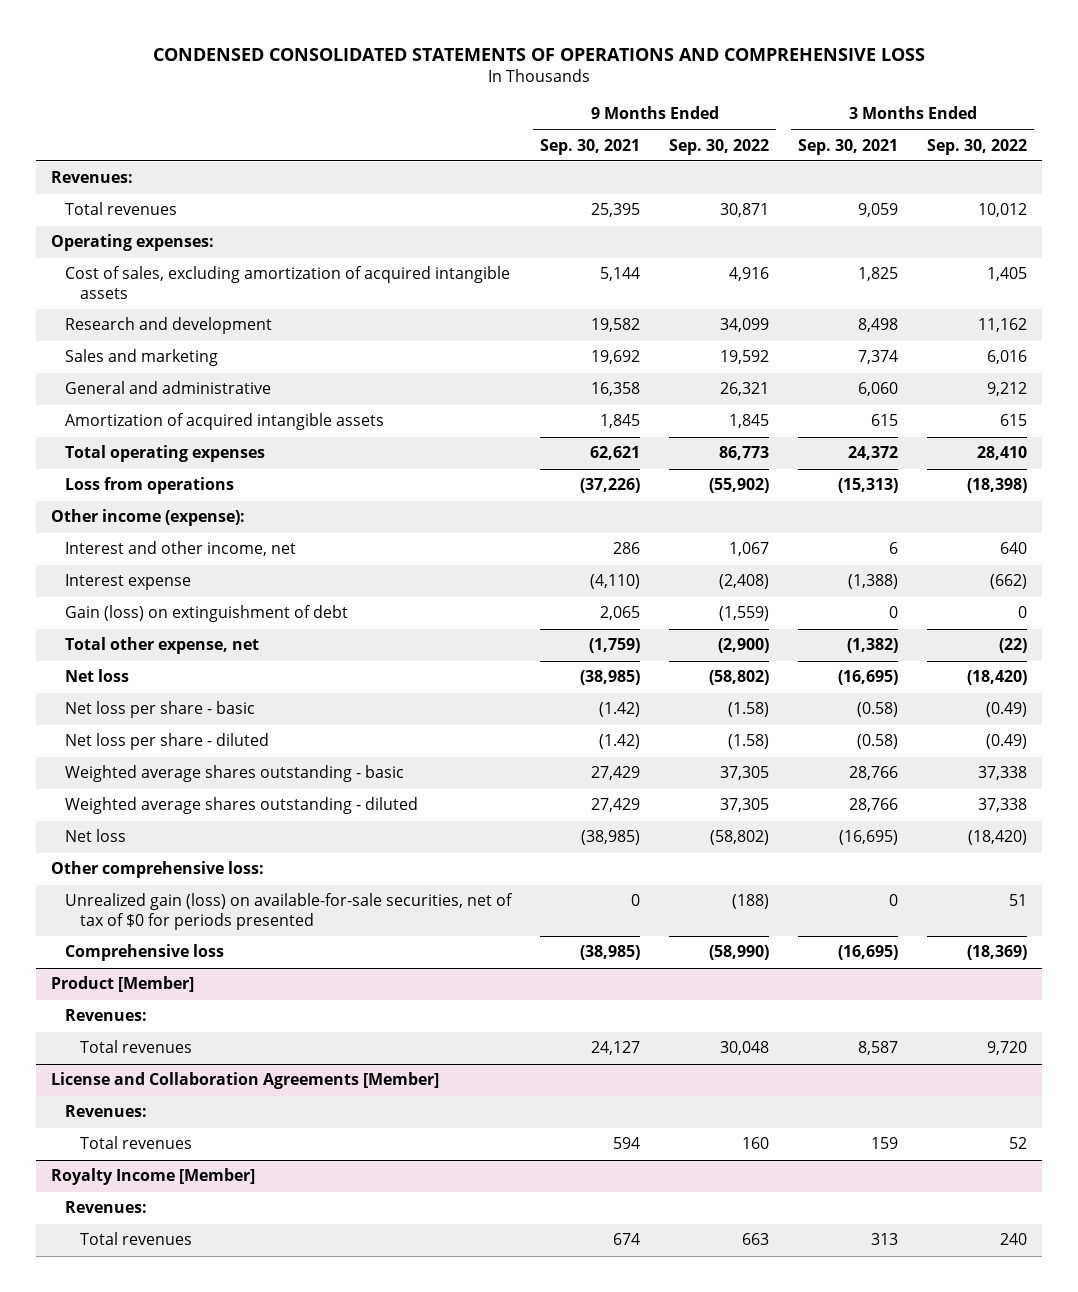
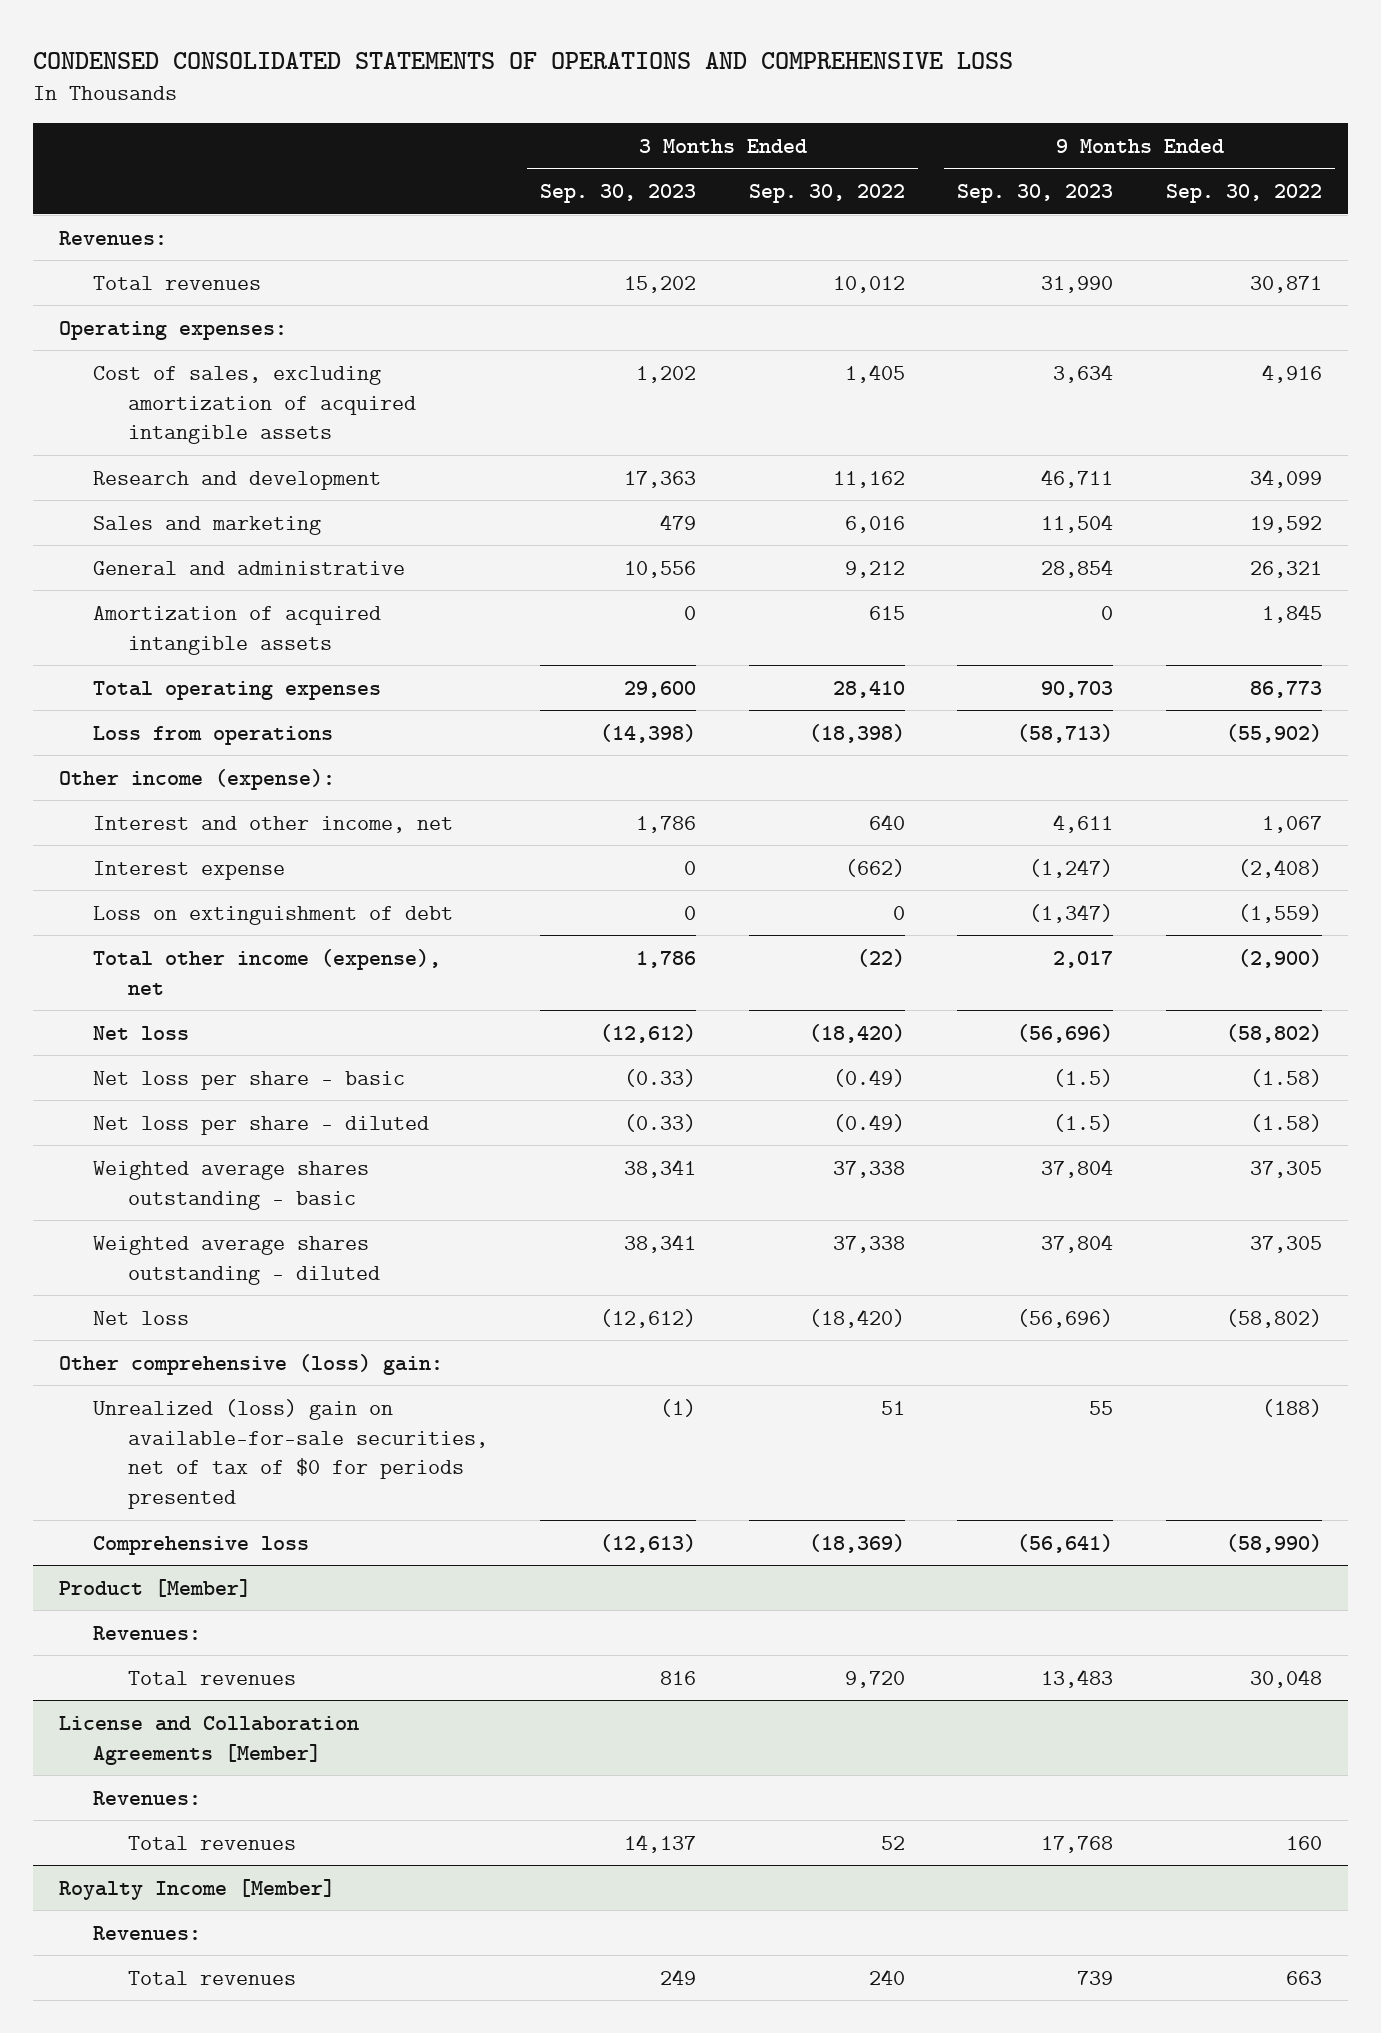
[540,138,641,155] Sep. 30, 2021 -> none
[798,138,899,155] Sep. 30, 2021 -> none
none -> [540,184,697,204] Sep. 30, 2023
none -> [957,184,1114,204] Sep. 30, 2023
[65,605,349,623] Gain (loss) on extinguishment of debt -> [93,905,454,925] Loss on extinguishment of debt
[65,637,260,655] Total other expense, net -> [93,948,442,995] Total other income (expense), net
[50,861,264,879] Other comprehensive loss: -> [58,1353,443,1375] Other comprehensive (loss) gain:
[65,893,514,931] Unrealized gain (loss) on available-for-sale securities, net of tax of $0 for periods presented -> [93,1398,489,1510] Unrealized (loss) gain on available-for-sale securities, net of tax of $0 for periods presented

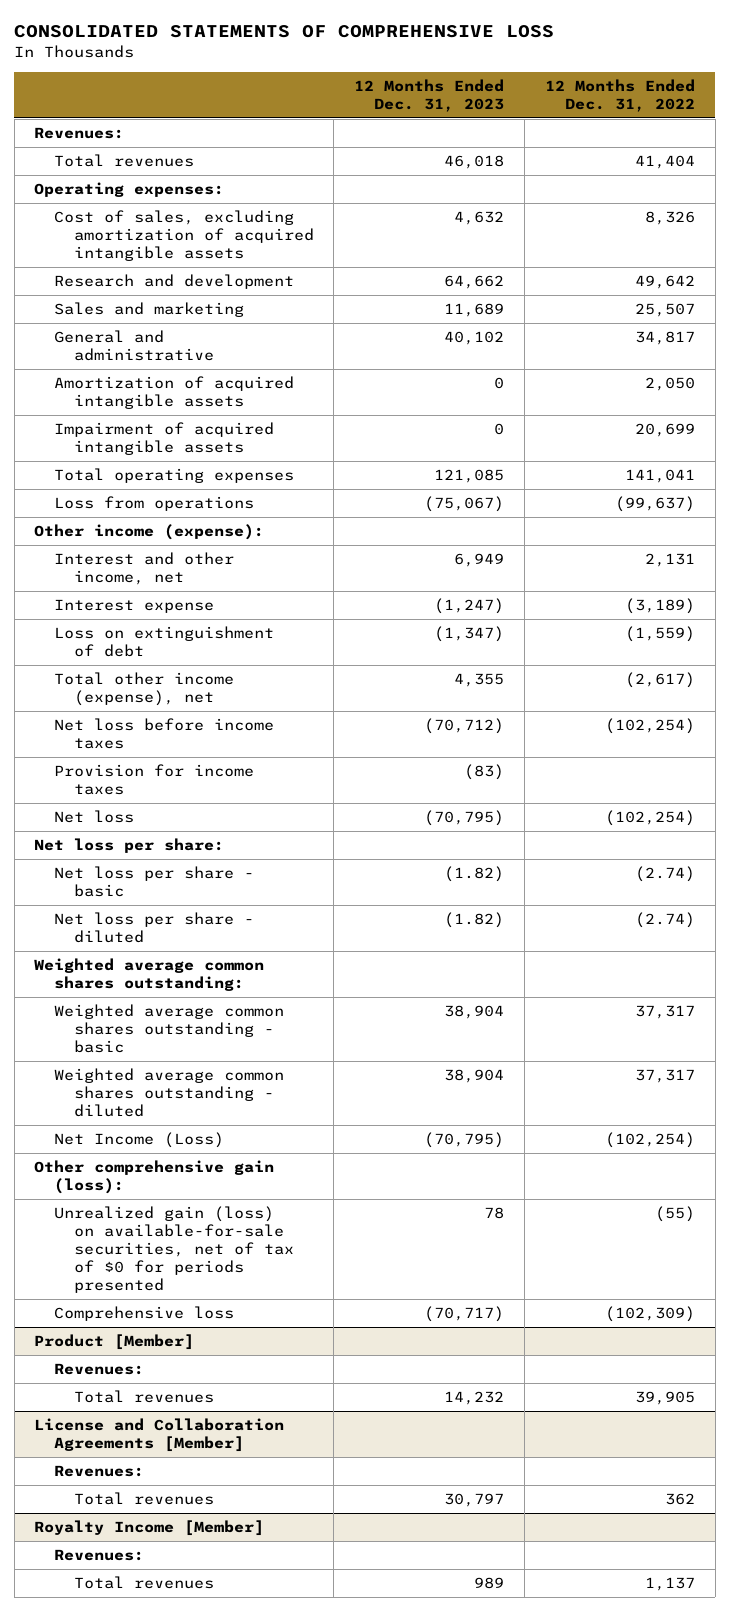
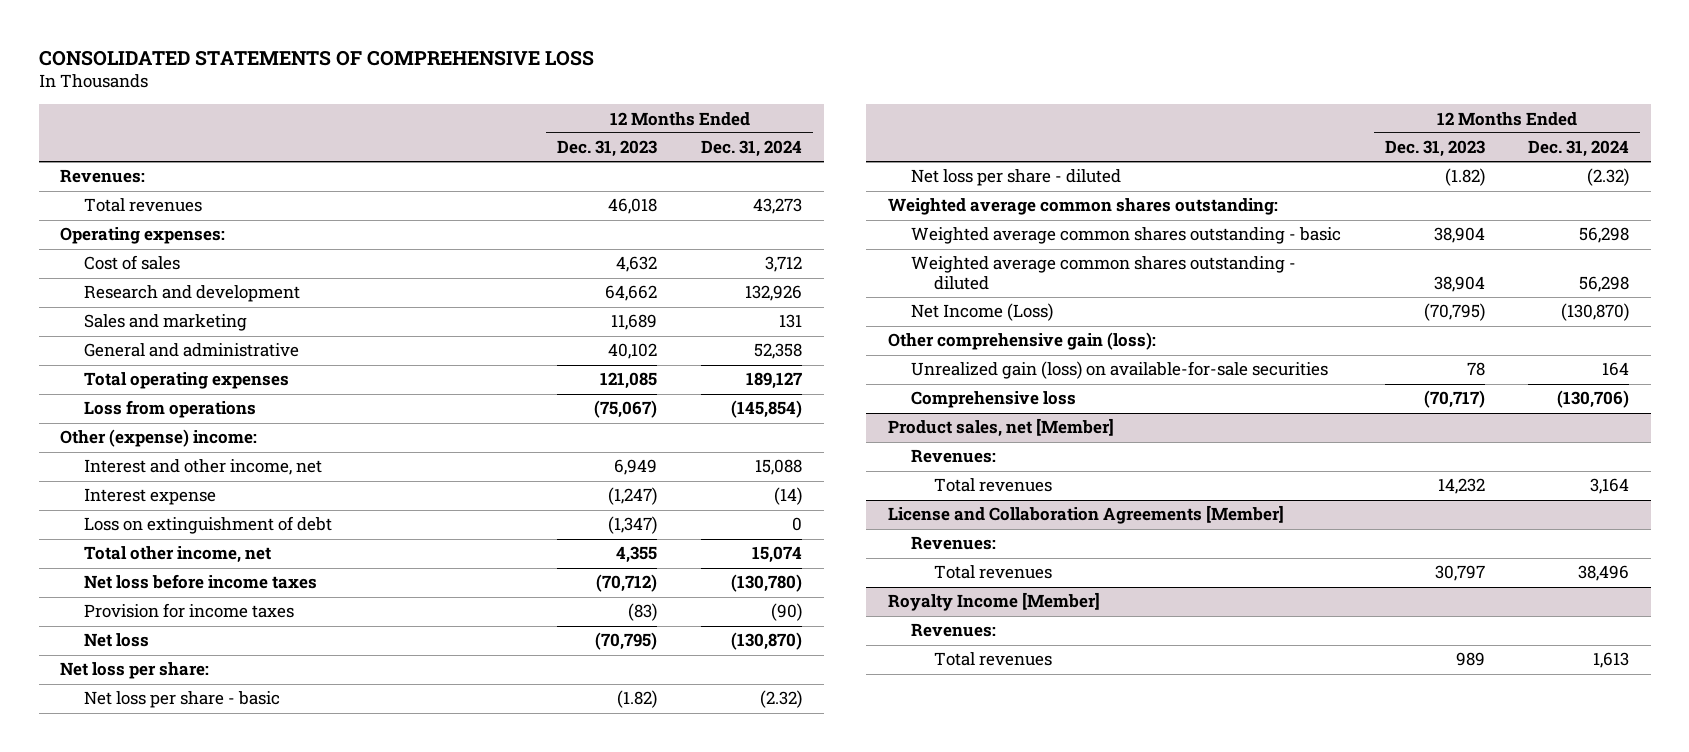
[544,78,695,112] 12 Months Ended Dec. 31, 2022 -> none
none -> [700,140,802,158] Dec. 31, 2024
[54,210,314,262] Cost of sales, excluding amortization of acquired intangible assets -> [83,255,180,271] Cost of sales
[54,376,295,410] Amortization of acquired intangible assets -> none
[54,422,275,456] Impairment of acquired intangible assets -> none
[34,524,265,541] Other income (expense): -> [60,429,258,448] Other (expense) income:
[54,672,235,707] Total other income (expense), net -> [83,546,271,564] Total other income, net
[54,1206,294,1294] Unrealized gain (loss) on available-for-sale securities, net of tax of $0 for periods presented -> [910,361,1328,380] Unrealized gain (loss) on available-for-sale securities
[34,1334,195,1351] Product [Member] -> [887,418,1114,438] Product sales, net [Member]

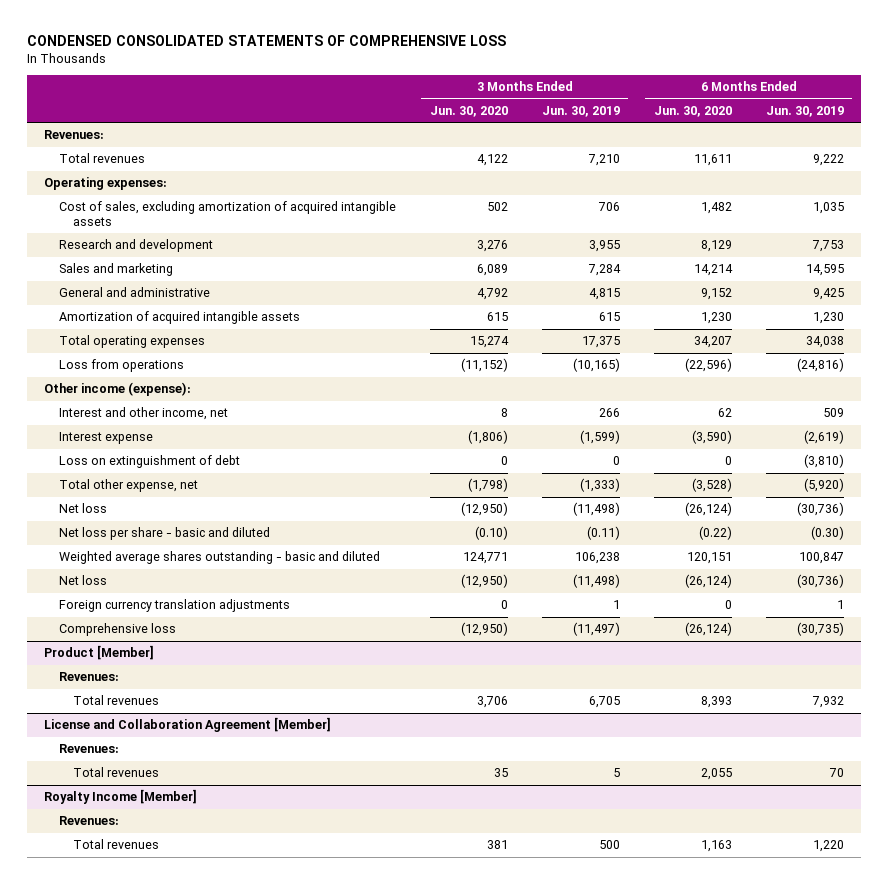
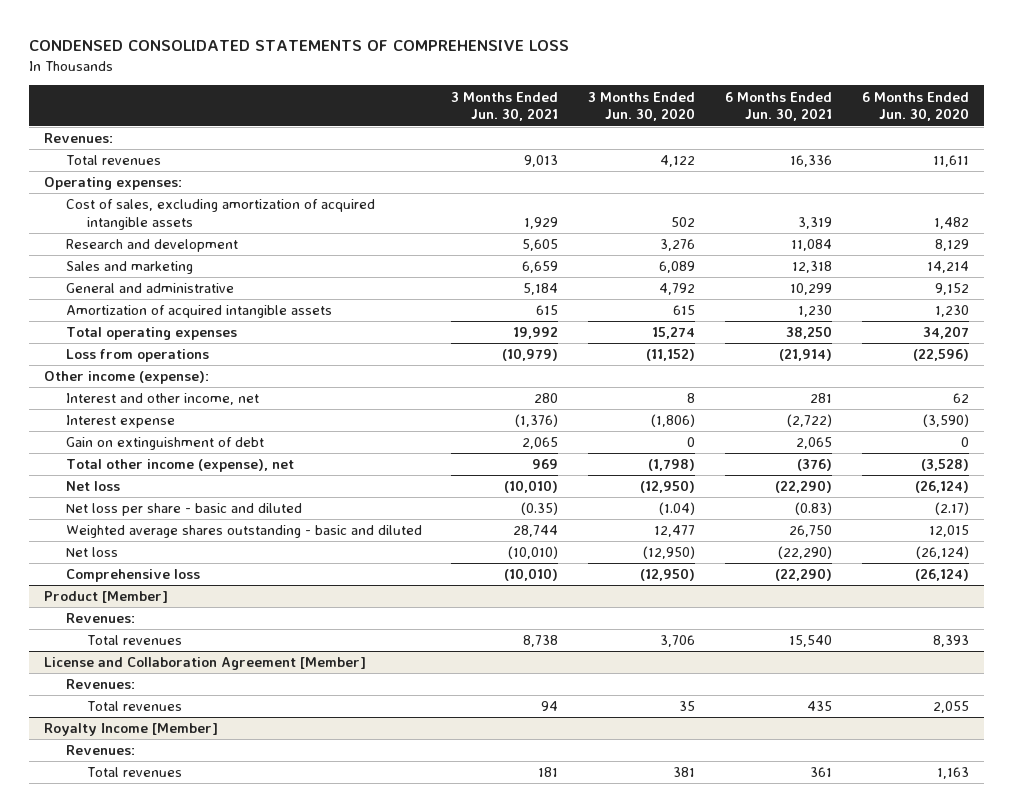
[541,105,620,117] Jun. 30, 2019 -> none
[765,105,844,117] Jun. 30, 2019 -> none
none -> [451,91,559,122] 3 Months Ended Jun. 30, 2021
none -> [725,91,833,122] 6 Months Ended Jun. 30, 2021
[58,455,240,469] Loss on extinguishment of debt -> [65,437,264,451] Gain on extinguishment of debt
[58,479,198,493] Total other expense, net -> [65,459,294,473] Total other income (expense), net
[474,526,508,541] (0.10) -> [659,502,696,516] (1.04)
[698,526,732,541] (0.22) -> [935,502,970,516] (2.17)
[462,552,508,565] 124,771 -> [654,525,696,538] 12,477
[686,552,732,565] 120,151 -> [929,525,970,538] 12,015
[58,599,290,613] Foreign currency translation adjustments -> none

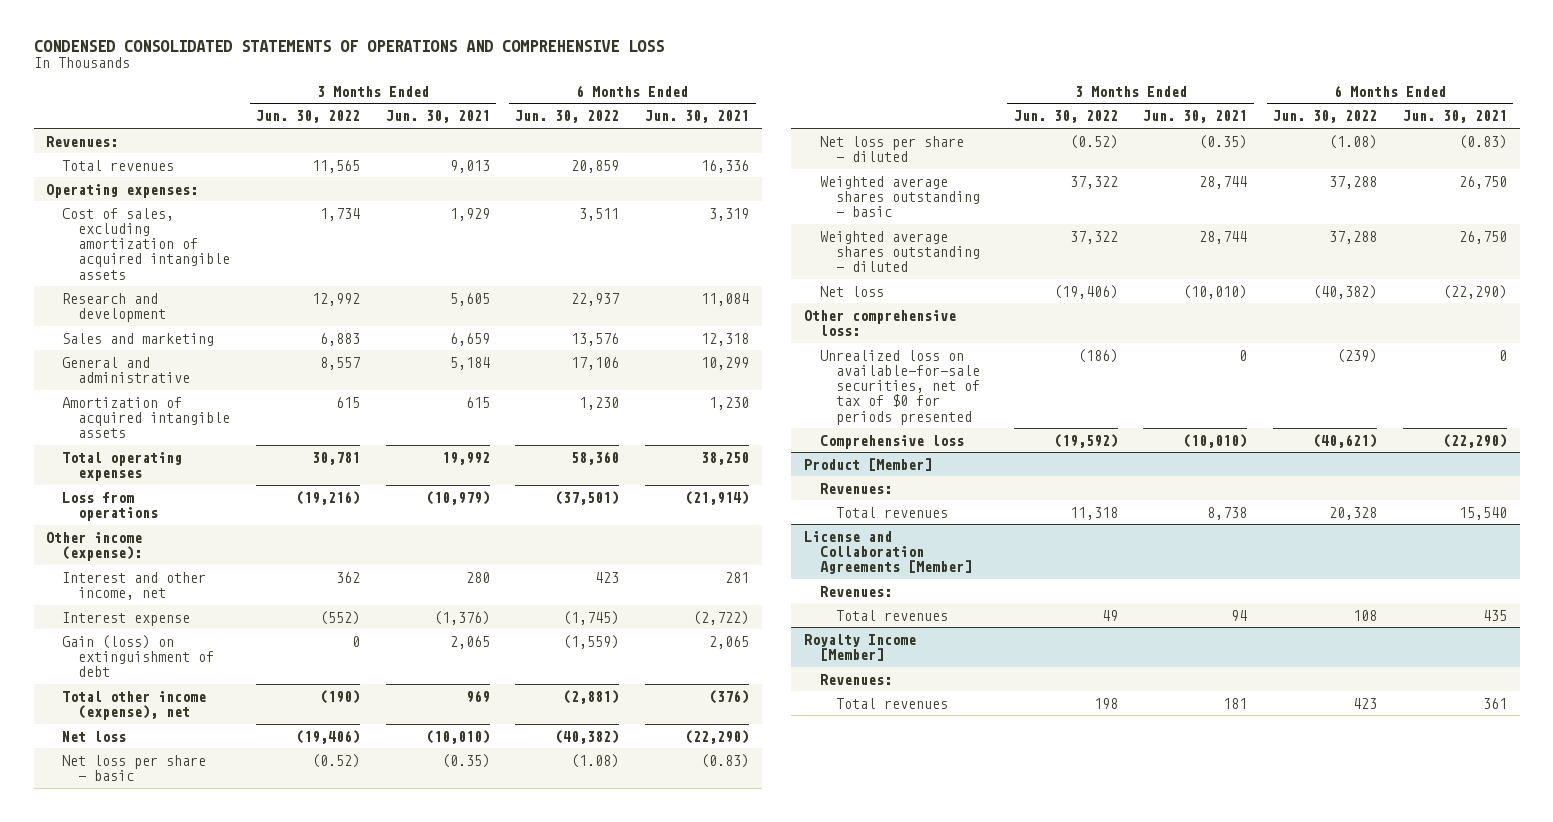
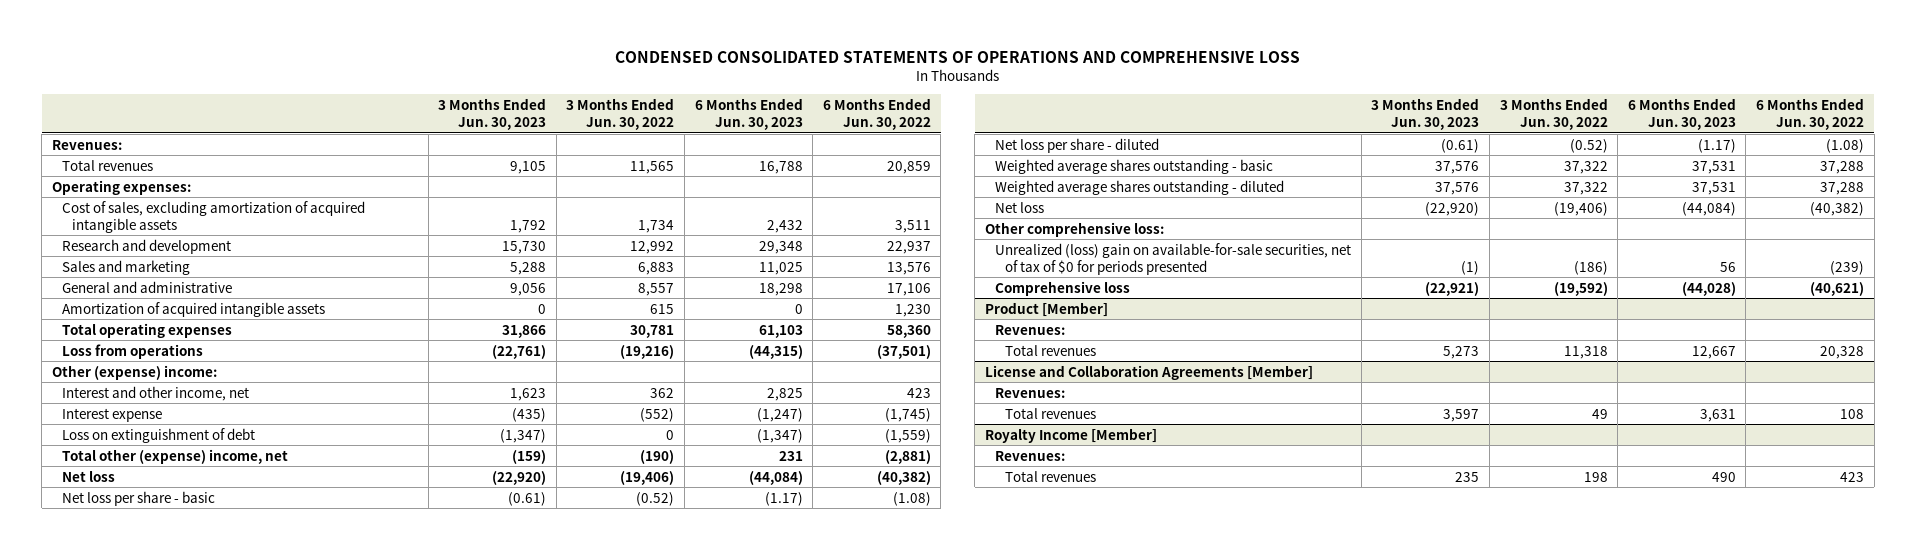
[385,110,490,124] Jun. 30, 2021 -> none
[645,110,750,124] Jun. 30, 2021 -> none
none -> [438,98,547,131] 3 Months Ended Jun. 30, 2023
none -> [694,98,803,131] 6 Months Ended Jun. 30, 2023
[46,531,143,561] Other income (expense): -> [51,364,217,380] Other (expense) income:
[62,634,215,678] Gain (loss) on extinguishment of debt -> [61,427,255,443] Loss on extinguishment of debt
[62,690,207,720] Total other income (expense), net -> [61,448,288,464] Total other (expense) income, net
[820,349,981,425] Unrealized loss on available-for-sale securities, net of tax of $0 for periods presented -> [995,242,1352,275] Unrealized (loss) gain on available-for-sale securities, net of tax of $0 for periods presented

